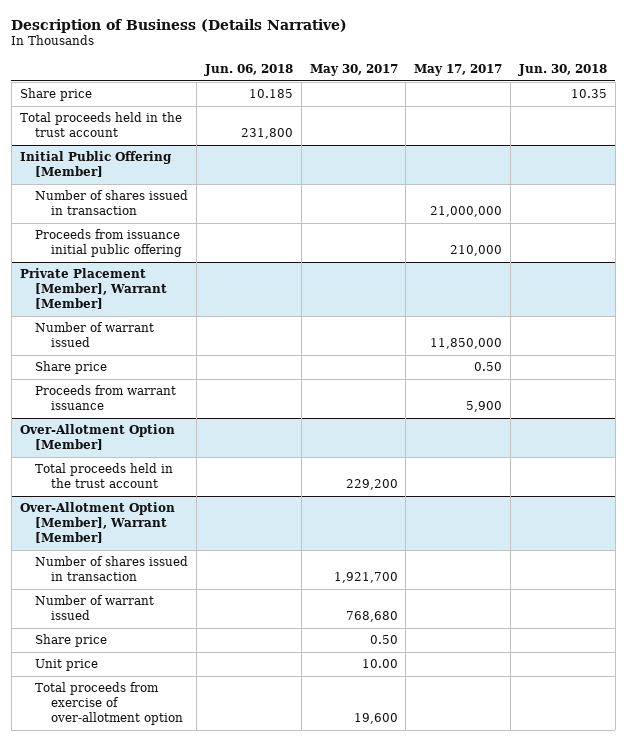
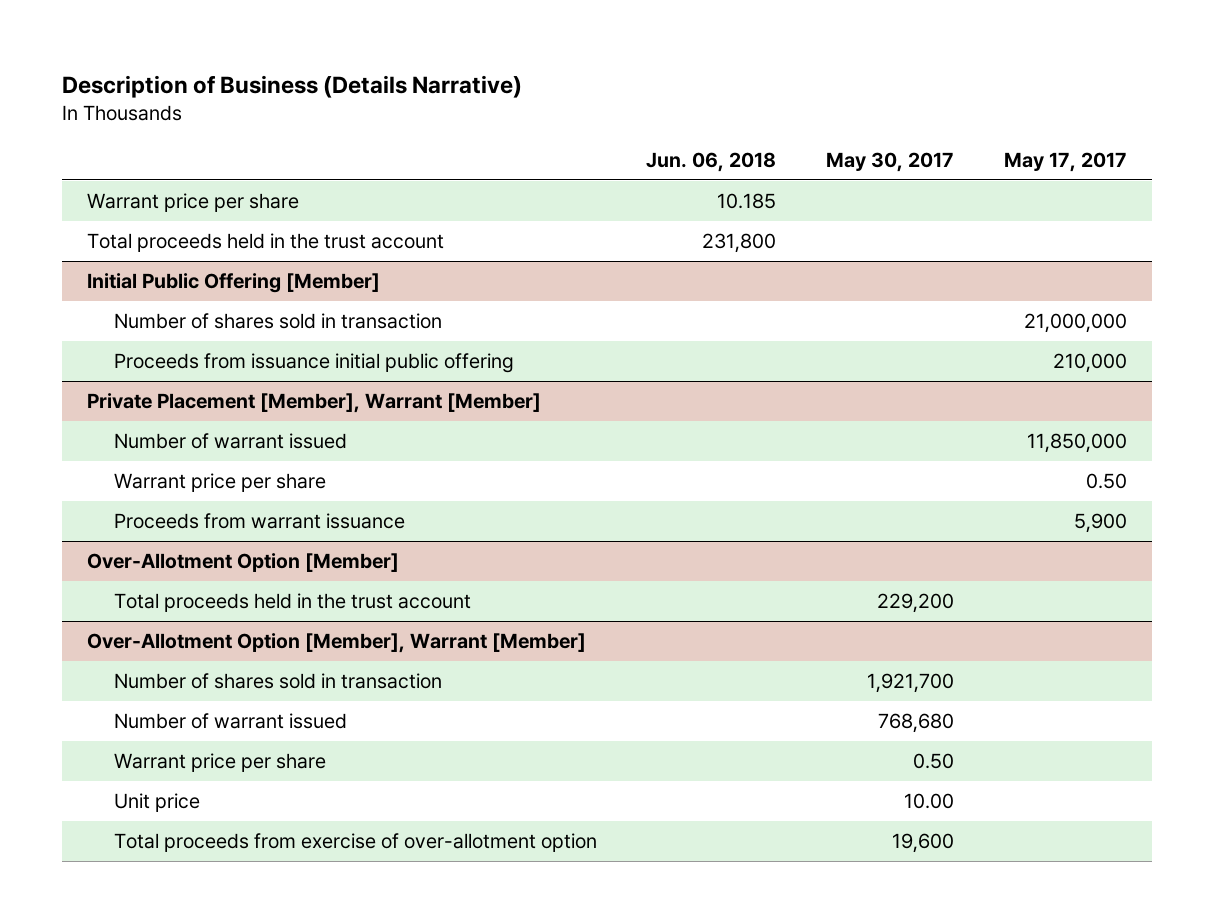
[518,64,608,77] Jun. 30, 2018 -> none
[19,88,92,102] Share price -> [86,193,299,213] Warrant price per share
[35,190,189,216] Number of shares issued in transaction -> [113,313,442,330] Number of shares sold in transaction
[35,361,108,375] Share price -> [113,473,326,493] Warrant price per share
[35,556,189,582] Number of shares issued in transaction -> [113,673,442,690] Number of shares sold in transaction
[35,634,108,648] Share price -> [113,753,326,773] Warrant price per share

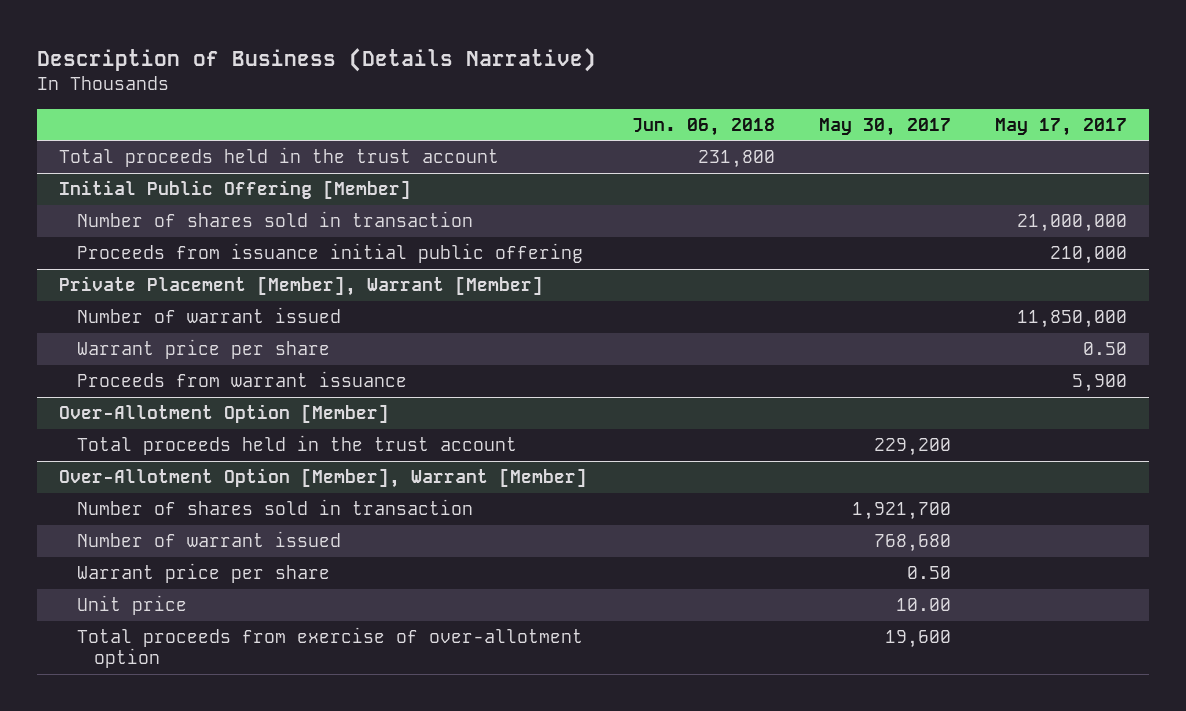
[86,193,299,213] Warrant price per share -> none

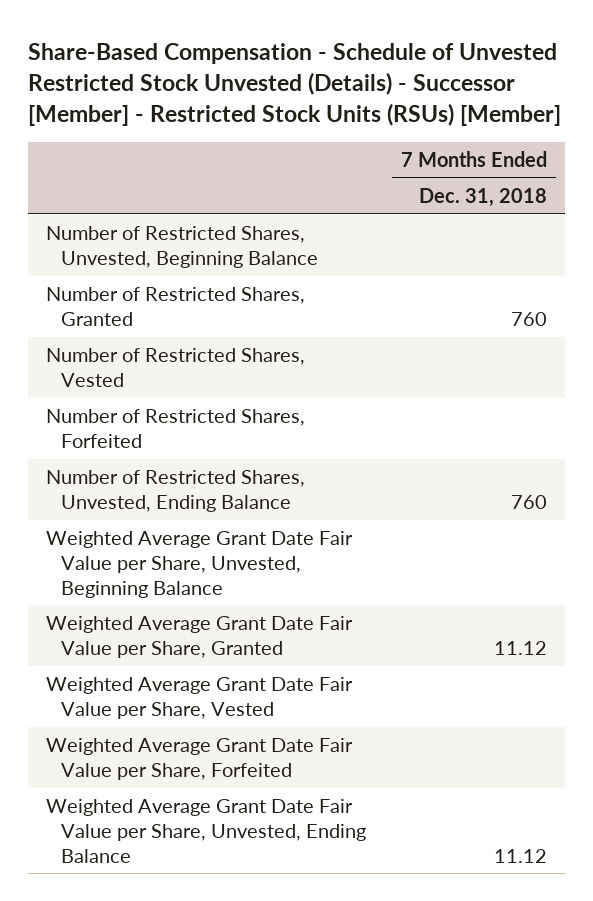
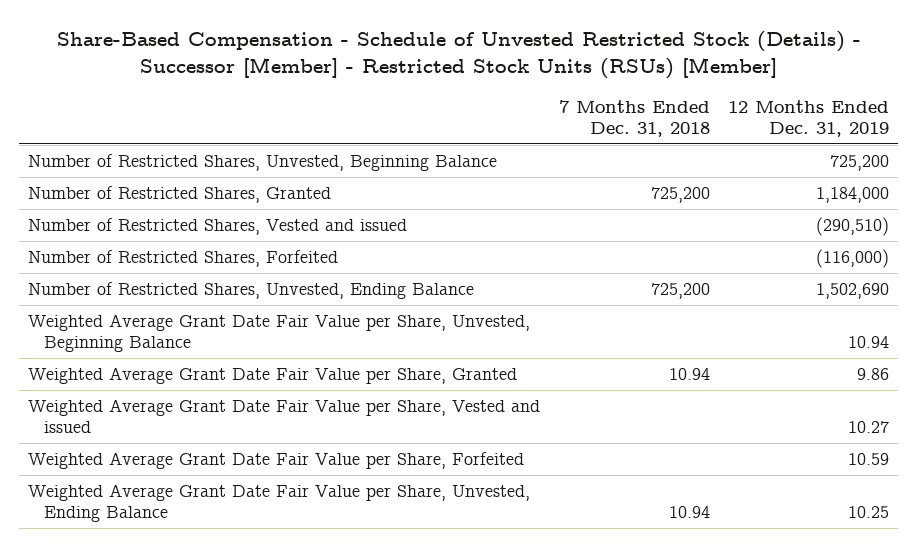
[28,42,562,126] Share-Based Compensation - Schedule of Unvested Restricted Stock Unvested (Details) - Successor [Member] - Restricted Stock Units (RSUs) [Member] -> [56,31,861,80] Share-Based Compensation - Schedule of Unvested Restricted Stock (Details) - Successor [Member] - Restricted Stock Units (RSUs) [Member]
none -> [728,99,890,137] 12 Months Ended Dec. 31, 2019
[511,311,548,326] 760 -> [650,186,710,203] 725,200
[46,348,306,387] Number of Restricted Shares, Vested -> [28,217,408,235] Number of Restricted Shares, Vested and issued
[511,494,548,509] 760 -> [650,282,710,299] 725,200
[494,640,548,655] 11.12 -> [668,367,710,380] 10.94
[46,677,354,719] Weighted Average Grant Date Fair Value per Share, Vested -> [28,398,541,434] Weighted Average Grant Date Fair Value per Share, Vested and issued
[494,848,548,863] 11.12 -> [668,506,710,519] 10.94

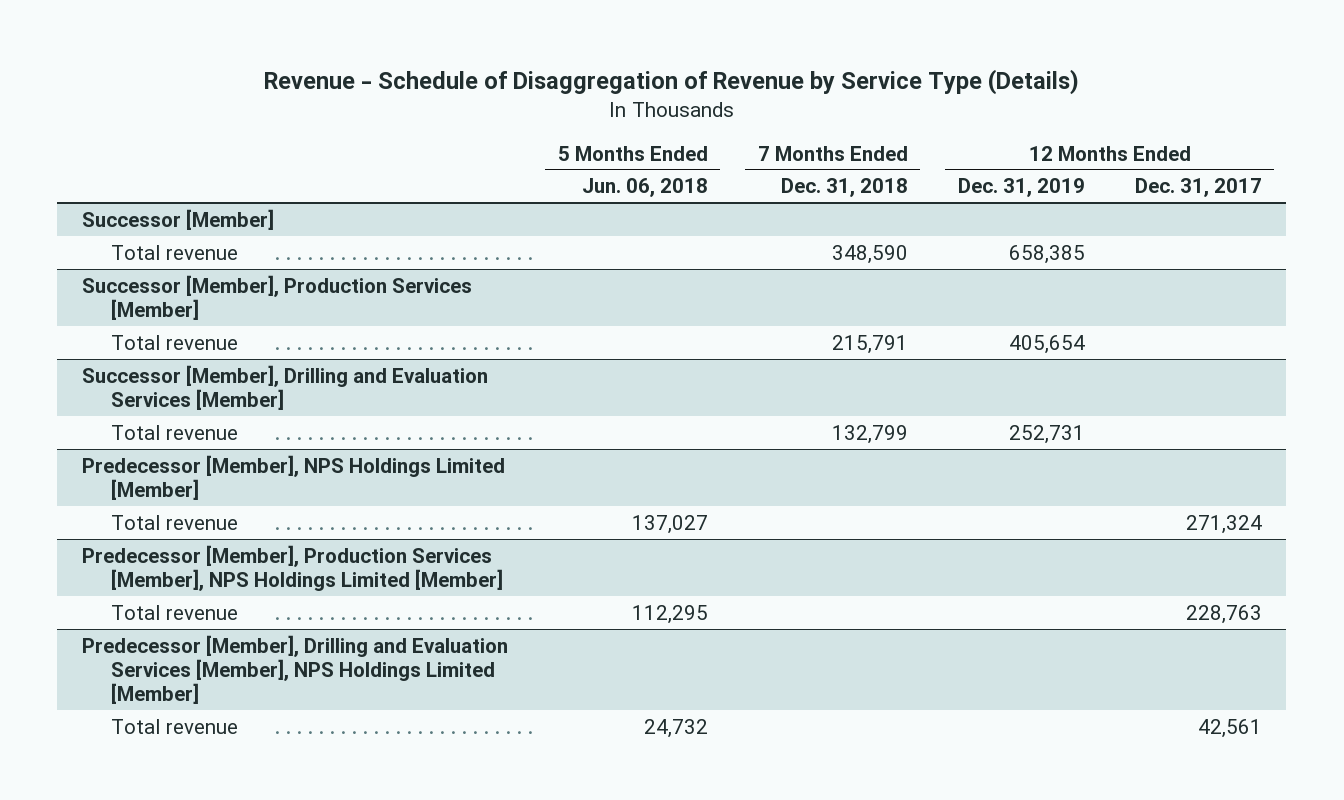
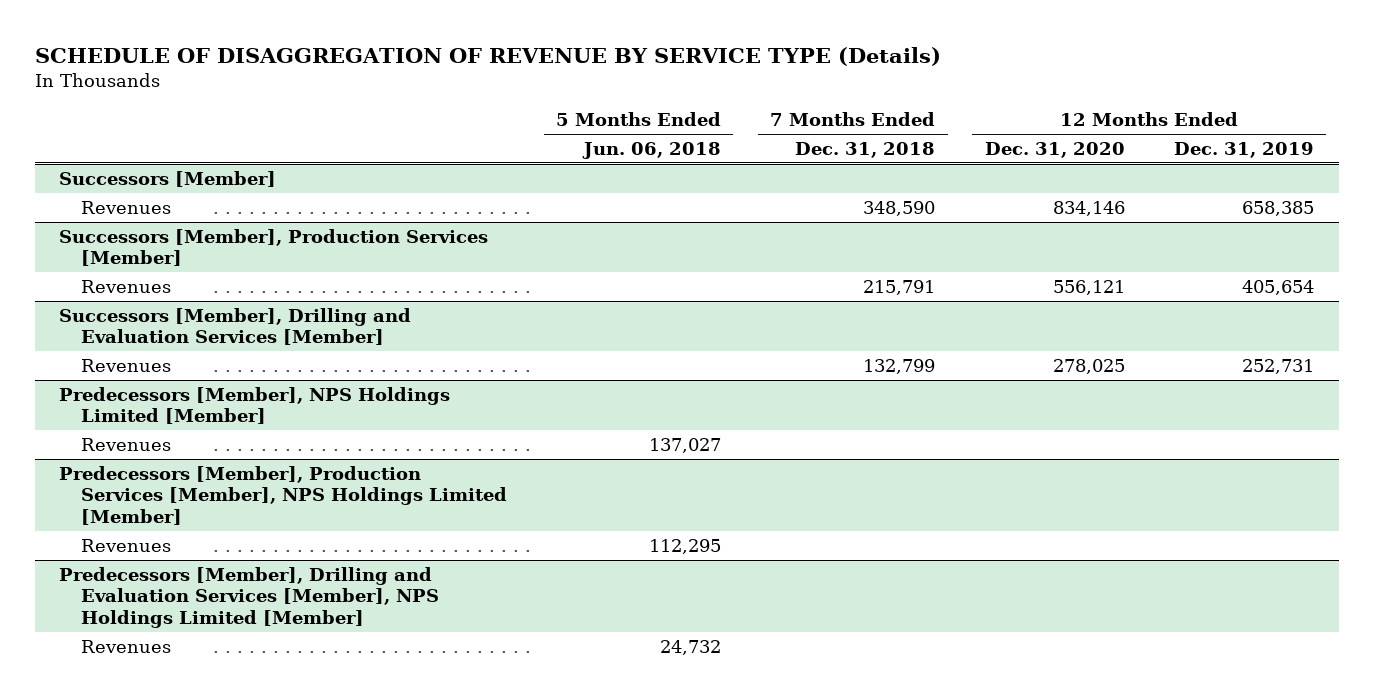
[263,68,1079,95] Revenue - Schedule of Disaggregation of Revenue by Service Type (Details) -> [34,46,941,66] SCHEDULE OF DISAGGREGATION OF REVENUE BY SERVICE TYPE (Details)
[1134,178,1262,198] Dec. 31, 2017 -> none
none -> [984,141,1125,158] Dec. 31, 2020
[81,208,274,230] Successor [Member] -> [59,170,277,187] Successors [Member]
[111,244,239,260] Total revenue -> [80,200,171,214] Revenues
[81,274,472,320] Successor [Member], Production Services [Member] -> [59,228,489,267] Successors [Member], Production Services [Member]
[111,334,239,350] Total revenue -> [80,279,171,293] Revenues
[81,364,488,410] Successor [Member], Drilling and Evaluation Services [Member] -> [59,307,412,346] Successors [Member], Drilling and Evaluation Services [Member]
[111,424,239,440] Total revenue -> [80,358,171,372] Revenues
[81,454,505,500] Predecessor [Member], NPS Holdings Limited [Member] -> [59,386,451,425] Predecessors [Member], NPS Holdings Limited [Member]
[111,514,239,530] Total revenue -> [80,437,171,451] Revenues
[81,544,504,591] Predecessor [Member], Production Services [Member], NPS Holdings Limited [Member] -> [59,465,507,526] Predecessors [Member], Production Services [Member], NPS Holdings Limited [Member]
[111,604,239,620] Total revenue -> [80,538,171,552] Revenues
[81,634,508,704] Predecessor [Member], Drilling and Evaluation Services [Member], NPS Holdings Limited [Member] -> [59,566,439,629] Predecessors [Member], Drilling and Evaluation Services [Member], NPS Holdings Limited [Member]
[111,718,239,734] Total revenue -> [80,639,171,653] Revenues

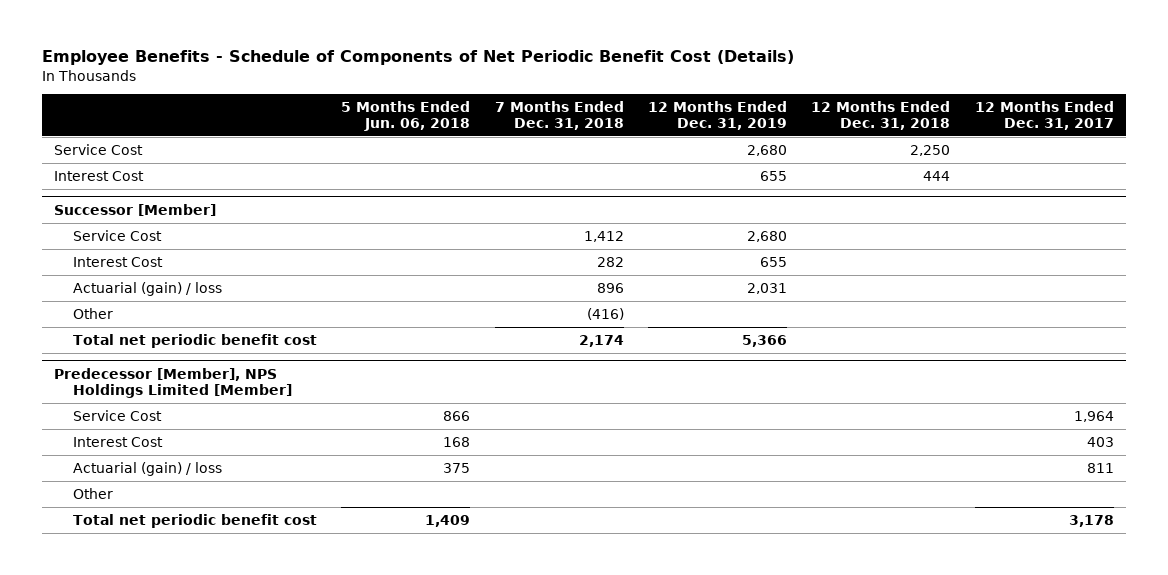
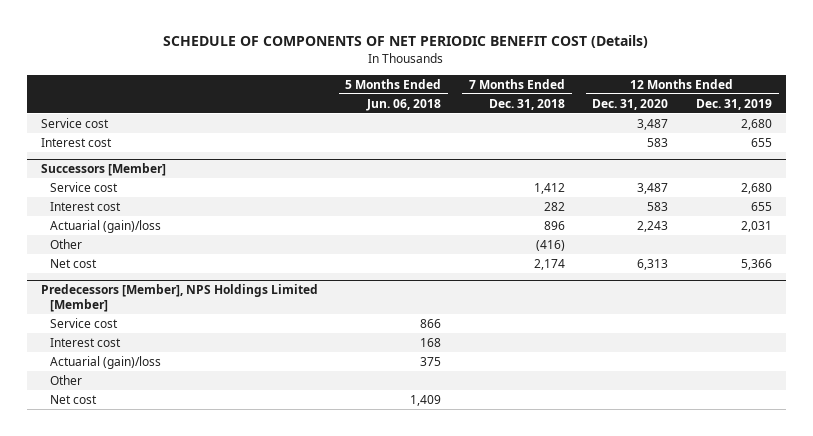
[41,50,794,66] Employee Benefits - Schedule of Components of Net Periodic Benefit Cost (Details) -> [163,35,649,49] SCHEDULE OF COMPONENTS OF NET PERIODIC BENEFIT COST (Details)
[811,100,951,130] 12 Months Ended Dec. 31, 2018 -> none
[974,100,1114,130] 12 Months Ended Dec. 31, 2017 -> none
none -> [592,98,669,110] Dec. 31, 2020
[53,143,143,155] Service Cost -> [41,117,110,128] Service cost
[53,170,144,181] Interest Cost -> [41,137,113,147] Interest cost
[53,203,216,216] Successor [Member] -> [41,163,167,177] Successors [Member]
[72,229,162,241] Service Cost -> [49,181,118,192] Service cost
[72,256,163,267] Interest Cost -> [49,201,121,211] Interest cost
[72,281,222,296] Actuarial (gain) / loss -> [49,219,161,233] Actuarial (gain)/loss
[72,333,317,348] Total net periodic benefit cost -> [49,258,97,268] Net cost
[53,367,292,398] Predecessor [Member], NPS Holdings Limited [Member] -> [41,284,319,313] Predecessors [Member], NPS Holdings Limited [Member]
[72,409,162,421] Service Cost -> [49,317,118,328] Service cost
[72,436,163,447] Interest Cost -> [49,337,121,347] Interest cost
[72,461,222,476] Actuarial (gain) / loss -> [49,355,161,369] Actuarial (gain)/loss
[72,513,317,528] Total net periodic benefit cost -> [49,394,97,404] Net cost

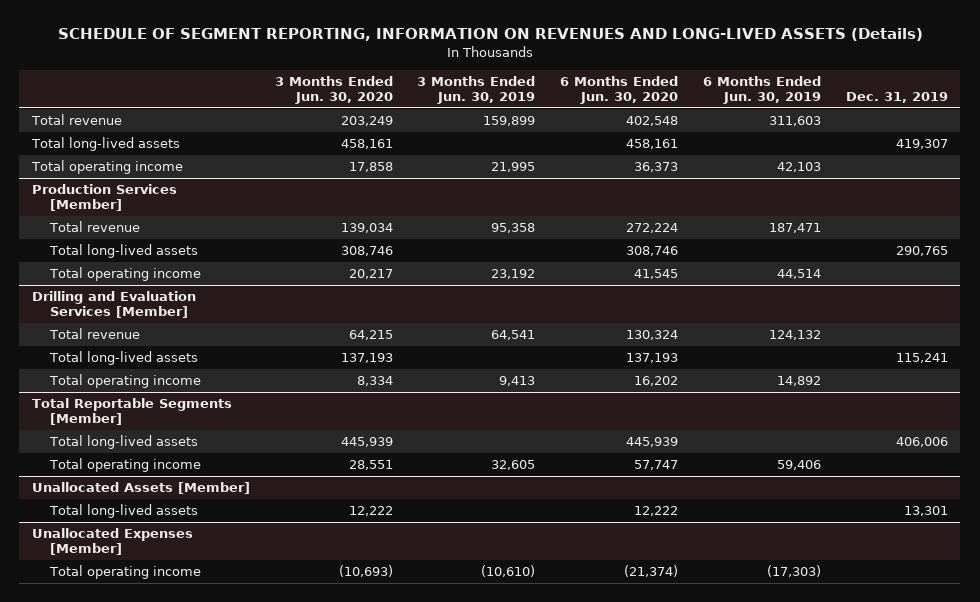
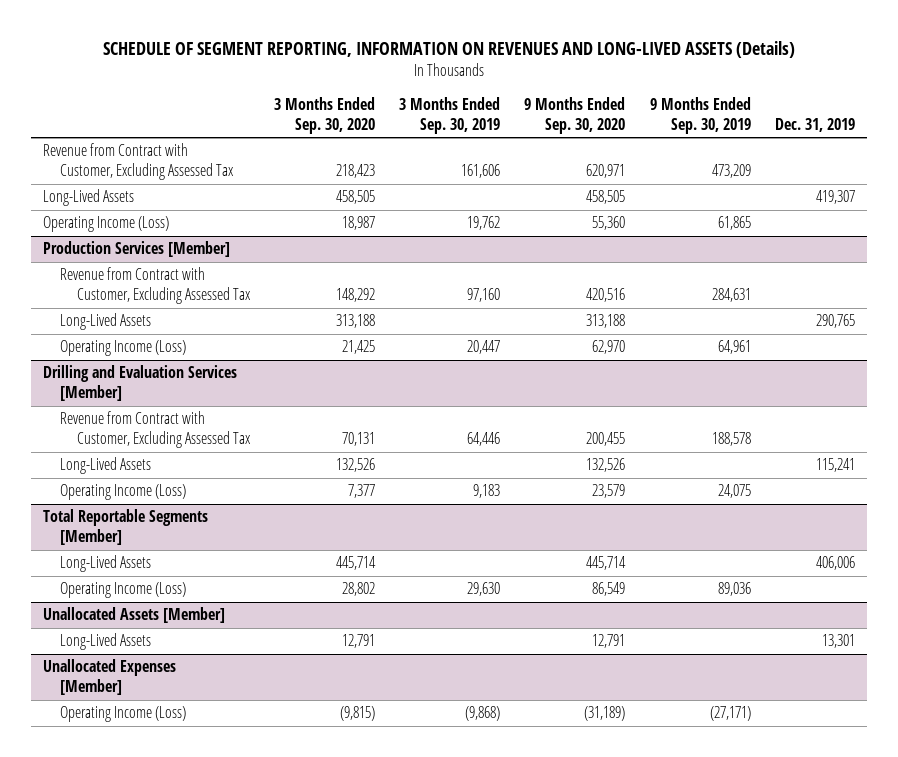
[274,76,393,104] 3 Months Ended Jun. 30, 2020 -> none
[417,76,536,104] 3 Months Ended Jun. 30, 2019 -> none
[560,76,679,104] 6 Months Ended Jun. 30, 2020 -> none
[702,76,821,104] 6 Months Ended Jun. 30, 2019 -> none
none -> [273,96,375,134] 3 Months Ended Sep. 30, 2020
none -> [399,96,501,134] 3 Months Ended Sep. 30, 2019
none -> [524,96,626,134] 9 Months Ended Sep. 30, 2020
none -> [649,96,751,134] 9 Months Ended Sep. 30, 2019
[30,114,122,126] Total revenue -> [43,143,235,181] Revenue from Contract with Customer, Excluding Assessed Tax
[30,137,180,152] Total long-lived assets -> [43,189,135,207] Long-Lived Assets
[30,160,183,175] Total operating income -> [43,216,170,233] Operating Income (Loss)
[48,221,140,233] Total revenue -> [60,267,251,305] Revenue from Contract with Customer, Excluding Assessed Tax
[48,244,198,259] Total long-lived assets -> [60,313,152,331] Long-Lived Assets
[48,267,201,282] Total operating income -> [60,340,187,357] Operating Income (Loss)
[48,328,140,340] Total revenue -> [60,411,251,449] Revenue from Contract with Customer, Excluding Assessed Tax
[48,351,198,366] Total long-lived assets -> [60,457,152,475] Long-Lived Assets
[48,374,201,389] Total operating income -> [60,484,187,501] Operating Income (Loss)
[48,435,198,450] Total long-lived assets -> [60,555,152,573] Long-Lived Assets
[48,458,201,473] Total operating income -> [60,582,187,599] Operating Income (Loss)
[48,504,198,519] Total long-lived assets -> [60,633,152,651] Long-Lived Assets
[48,565,201,580] Total operating income -> [60,706,187,723] Operating Income (Loss)

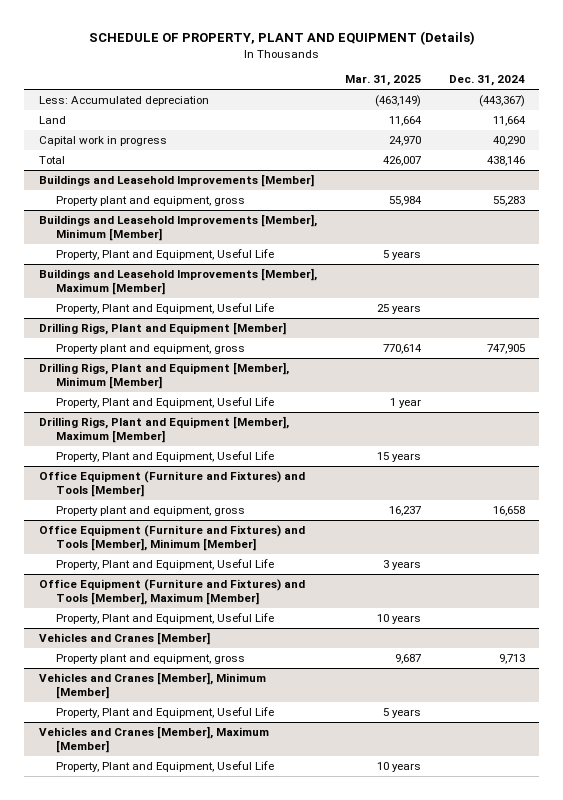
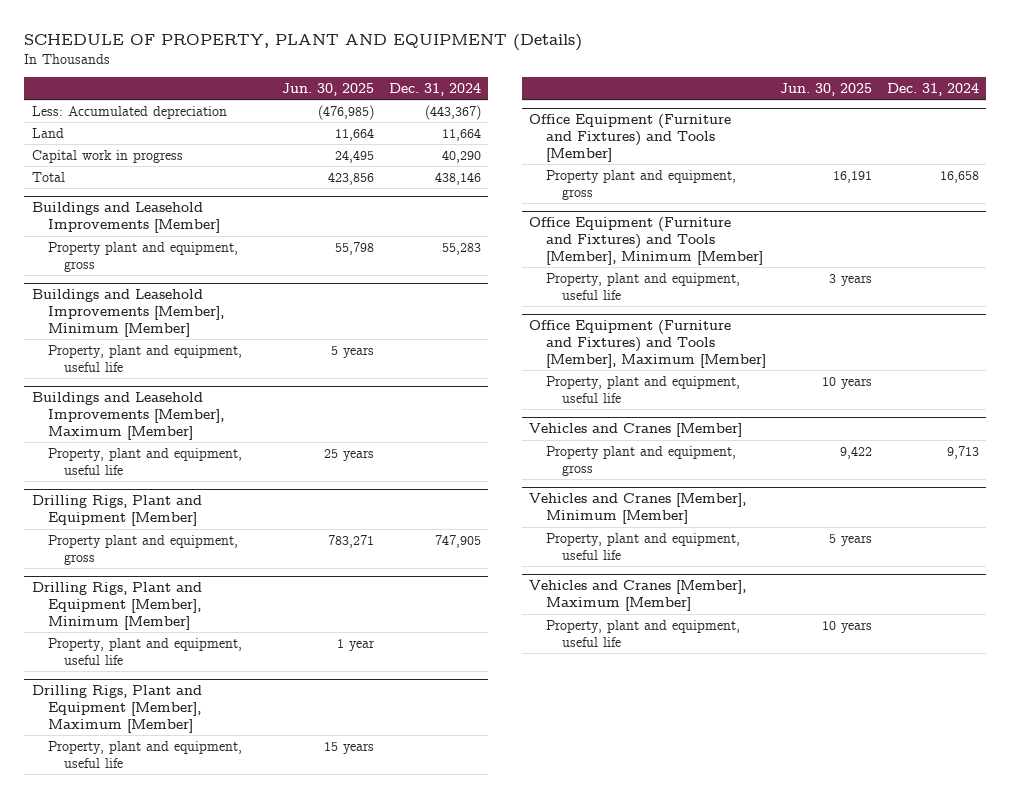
[344,75,421,87] Mar. 31, 2025 -> none
none -> [282,82,375,96] Jun. 30, 2025
[55,249,274,261] Property, Plant and Equipment, Useful Life -> [47,344,242,372] Property, plant and equipment, useful life
[55,303,274,315] Property, Plant and Equipment, Useful Life -> [47,447,242,475] Property, plant and equipment, useful life
[55,397,274,409] Property, Plant and Equipment, Useful Life -> [47,637,242,665] Property, plant and equipment, useful life
[55,451,274,463] Property, Plant and Equipment, Useful Life -> [47,740,242,768] Property, plant and equipment, useful life
[55,559,274,571] Property, Plant and Equipment, Useful Life -> [545,272,740,300] Property, plant and equipment, useful life
[55,613,274,625] Property, Plant and Equipment, Useful Life -> [545,375,740,403] Property, plant and equipment, useful life
[55,707,274,719] Property, Plant and Equipment, Useful Life -> [545,532,740,560] Property, plant and equipment, useful life
[55,761,274,773] Property, Plant and Equipment, Useful Life -> [545,619,740,647] Property, plant and equipment, useful life

